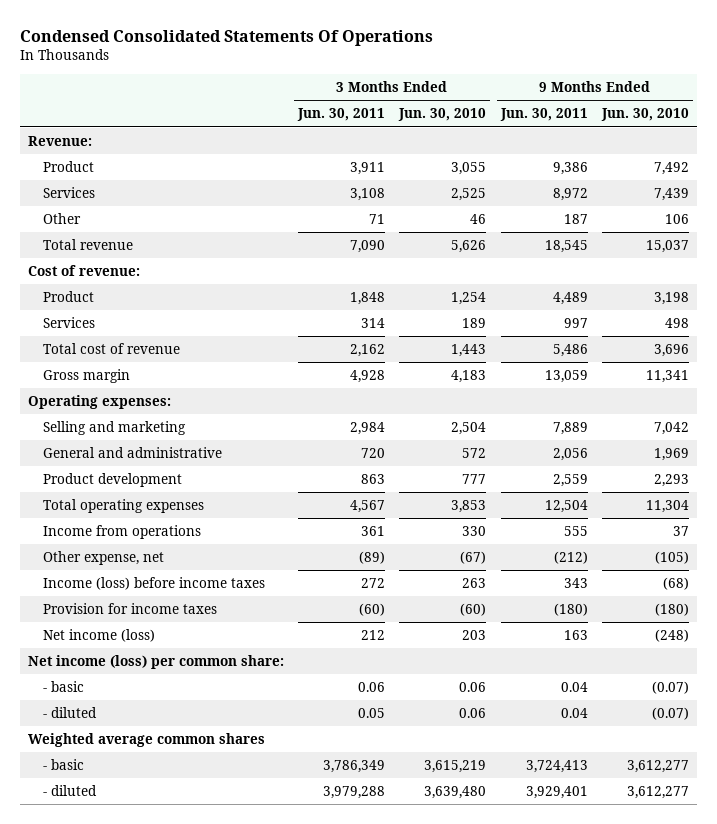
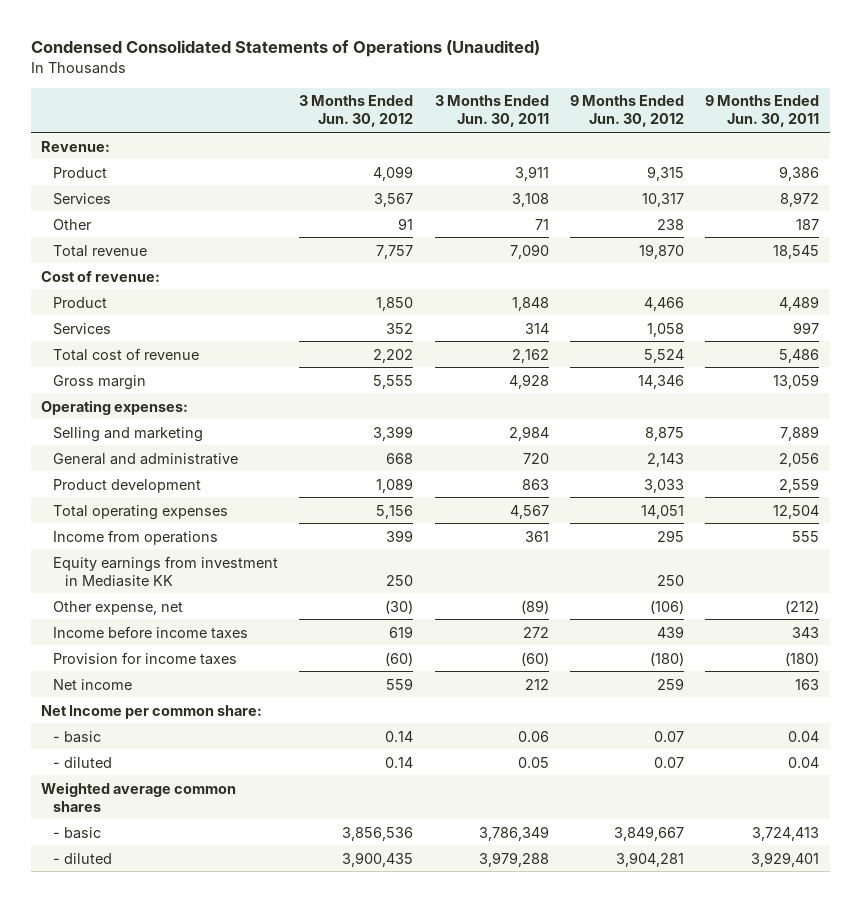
[20,29,434,46] Condensed Consolidated Statements Of Operations -> [30,40,540,58] Condensed Consolidated Statements of Operations (Unaudited)
[398,108,487,122] Jun. 30, 2010 -> none
[601,108,690,122] Jun. 30, 2010 -> none
none -> [299,95,414,128] 3 Months Ended Jun. 30, 2012
none -> [569,95,684,128] 9 Months Ended Jun. 30, 2012
none -> [53,555,279,587] Equity earnings from investment in Mediasite KK
[43,577,266,591] Income (loss) before income taxes -> [53,625,249,639] Income before income taxes
[43,629,156,643] Net income (loss) -> [53,678,133,690] Net income
[27,655,284,670] Net income (loss) per common share: -> [41,704,263,719] Net Income per common share:

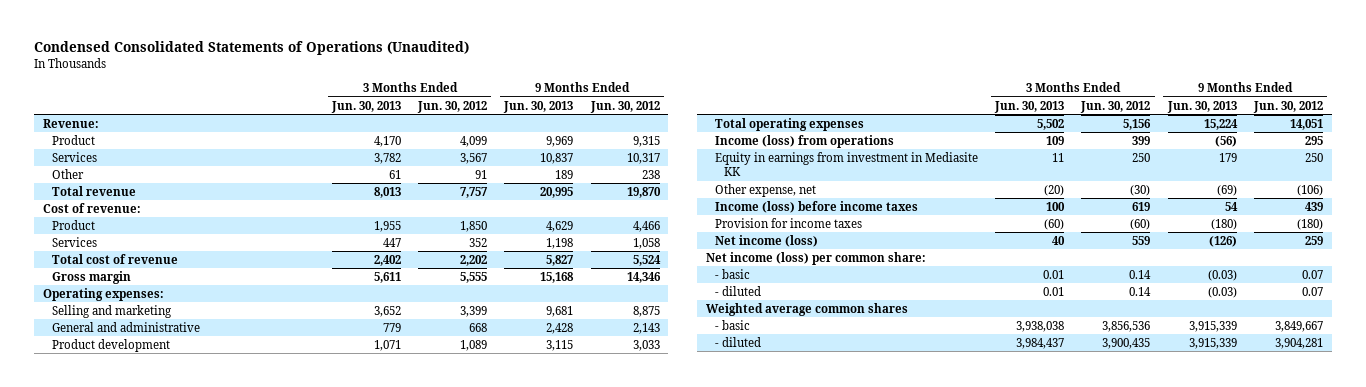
[434,95,549,128] 3 Months Ended Jun. 30, 2011 -> none
[705,95,820,128] 9 Months Ended Jun. 30, 2011 -> none
none -> [330,100,401,113] Jun. 30, 2013
none -> [503,100,574,113] Jun. 30, 2013
[53,529,219,545] Income from operations -> [714,134,894,148] Income (loss) from operations
[53,555,279,587] Equity earnings from investment in Mediasite KK -> [714,151,978,177] Equity in earnings from investment in Mediasite KK
[53,625,249,639] Income before income taxes -> [714,200,918,213] Income (loss) before income taxes
[53,678,133,690] Net income -> [714,234,818,247] Net income (loss)
[41,704,263,719] Net Income per common share: -> [706,251,927,265] Net income (loss) per common share:

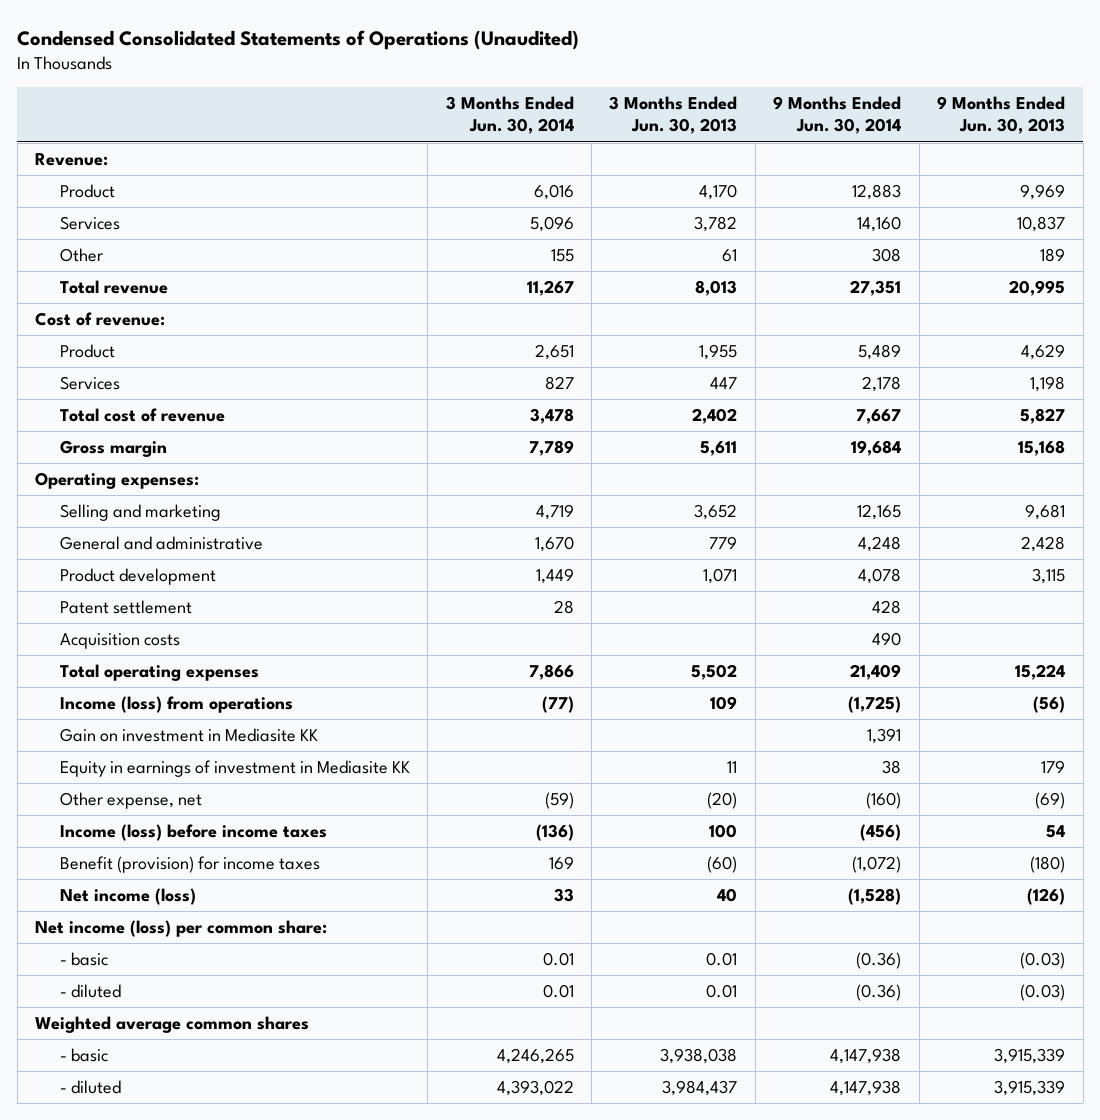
[417,100,488,113] Jun. 30, 2012 -> none
[589,100,660,113] Jun. 30, 2012 -> none
none -> [445,95,574,135] 3 Months Ended Jun. 30, 2014
none -> [773,95,902,135] 9 Months Ended Jun. 30, 2014
none -> [59,600,192,615] Patent settlement
none -> [59,633,180,650] Acquisition costs
none -> [59,728,318,743] Gain on investment in Mediasite KK
[714,151,978,177] Equity in earnings from investment in Mediasite KK -> [59,760,410,778] Equity in earnings of investment in Mediasite KK
[714,217,862,228] Provision for income taxes -> [59,856,320,874] Benefit (provision) for income taxes

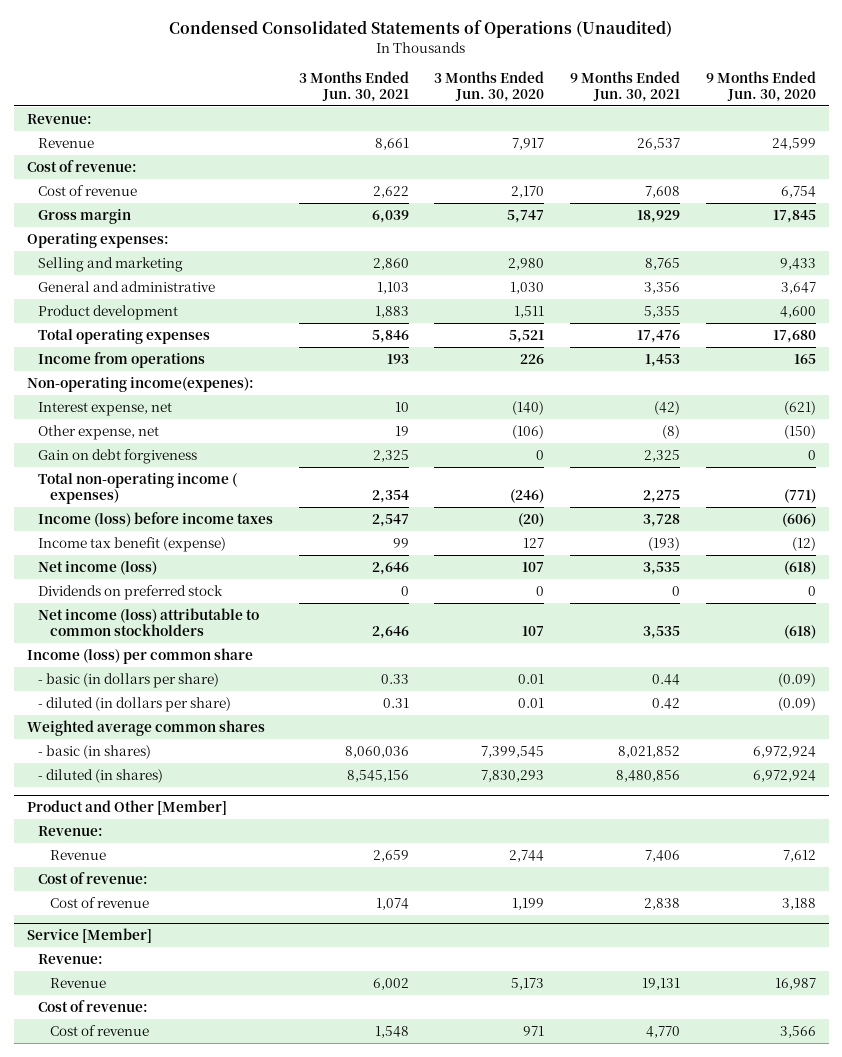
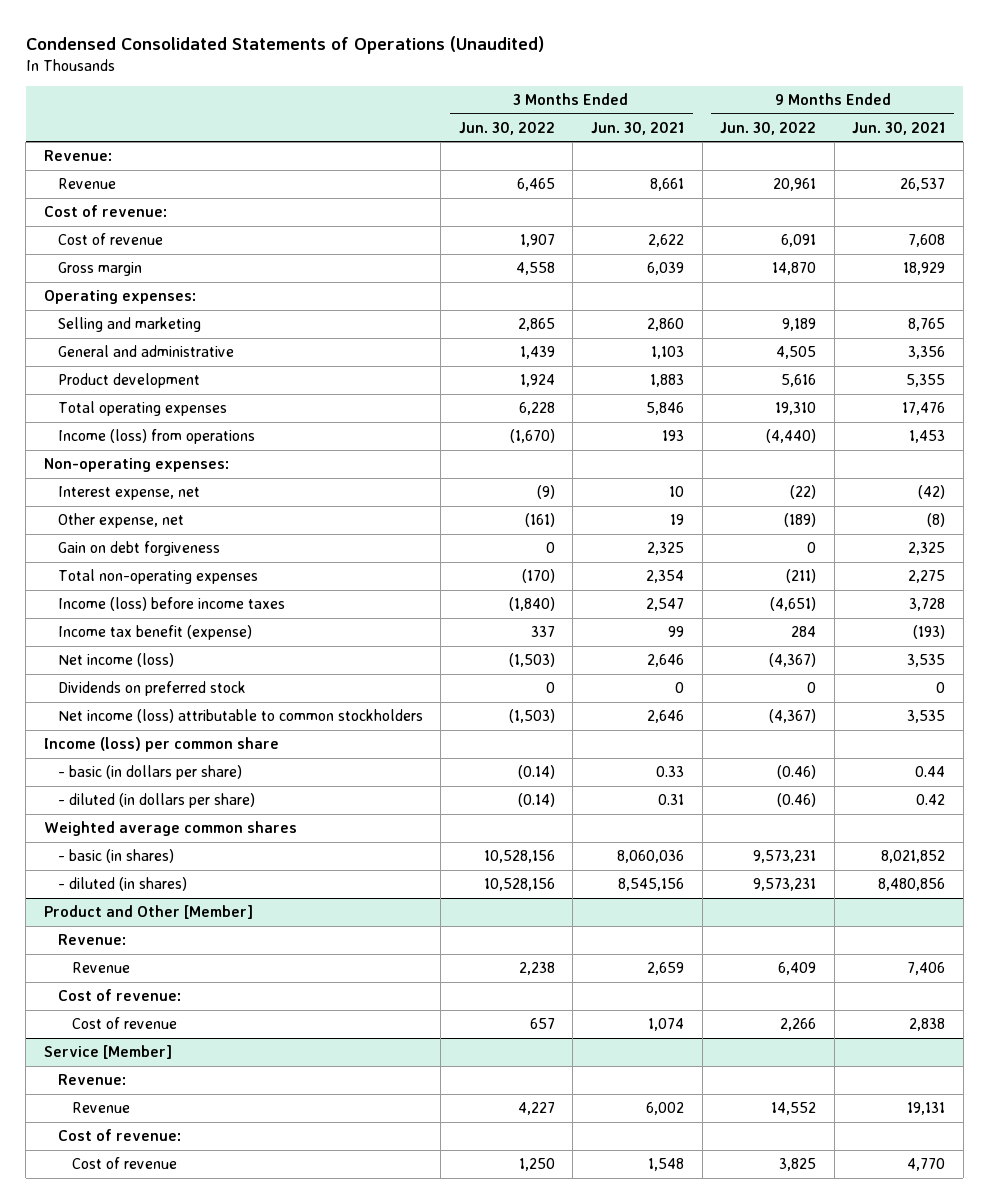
[434,70,545,103] 3 Months Ended Jun. 30, 2020 -> none
[705,70,816,103] 9 Months Ended Jun. 30, 2020 -> none
none -> [458,121,555,135] Jun. 30, 2022
none -> [720,121,817,135] Jun. 30, 2022
[38,351,206,368] Income from operations -> [57,429,255,445] Income (loss) from operations
[26,376,254,392] Non-operating income(expenes): -> [43,458,229,473] Non-operating expenses:
[38,472,238,505] Total non-operating income ( expenses) -> [57,569,258,585] Total non-operating expenses

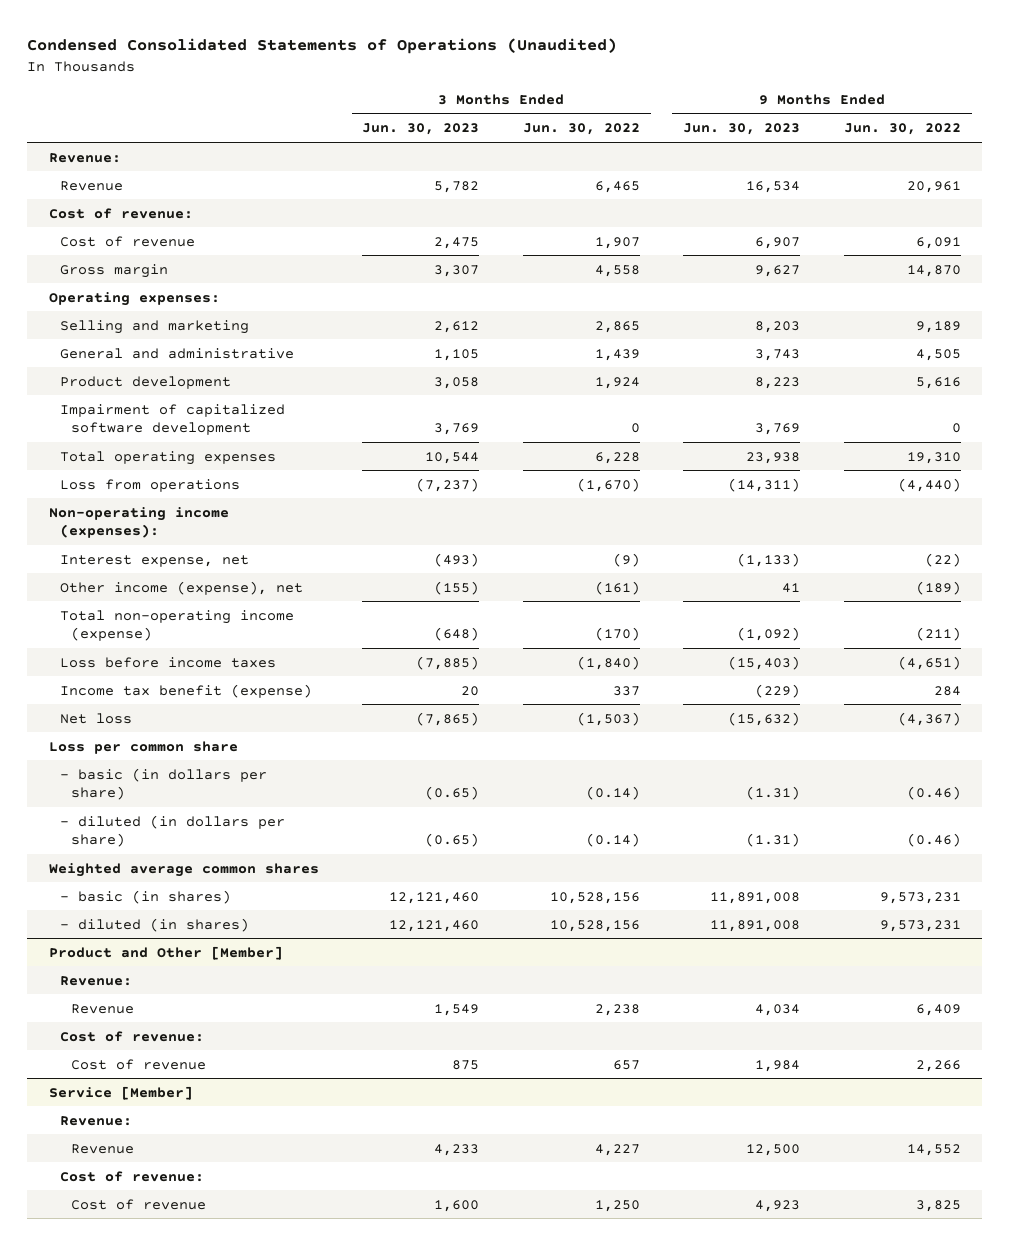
[591,121,685,135] Jun. 30, 2021 -> none
[852,121,946,135] Jun. 30, 2021 -> none
none -> [362,123,480,136] Jun. 30, 2023
none -> [683,123,801,136] Jun. 30, 2023
none -> [59,403,285,435] Impairment of capitalized software development
[57,429,255,445] Income (loss) from operations -> [59,478,240,492] Loss from operations
[43,458,229,473] Non-operating expenses: -> [48,506,229,538] Non-operating income (expenses):
[57,541,220,557] Gain on debt forgiveness -> none
[57,513,184,529] Other expense, net -> [59,580,303,595] Other income (expense), net
[57,569,258,585] Total non-operating expenses -> [59,609,294,641] Total non-operating income (expense)
[57,597,285,612] Income (loss) before income taxes -> [59,656,276,668] Loss before income taxes
[57,681,246,697] Dividends on preferred stock -> none
[57,709,423,724] Net income (loss) attributable to common stockholders -> none
[57,653,174,668] Net income (loss) -> [59,712,132,724] Net loss
[43,737,279,753] Income (loss) per common share -> [48,740,238,754] Loss per common share

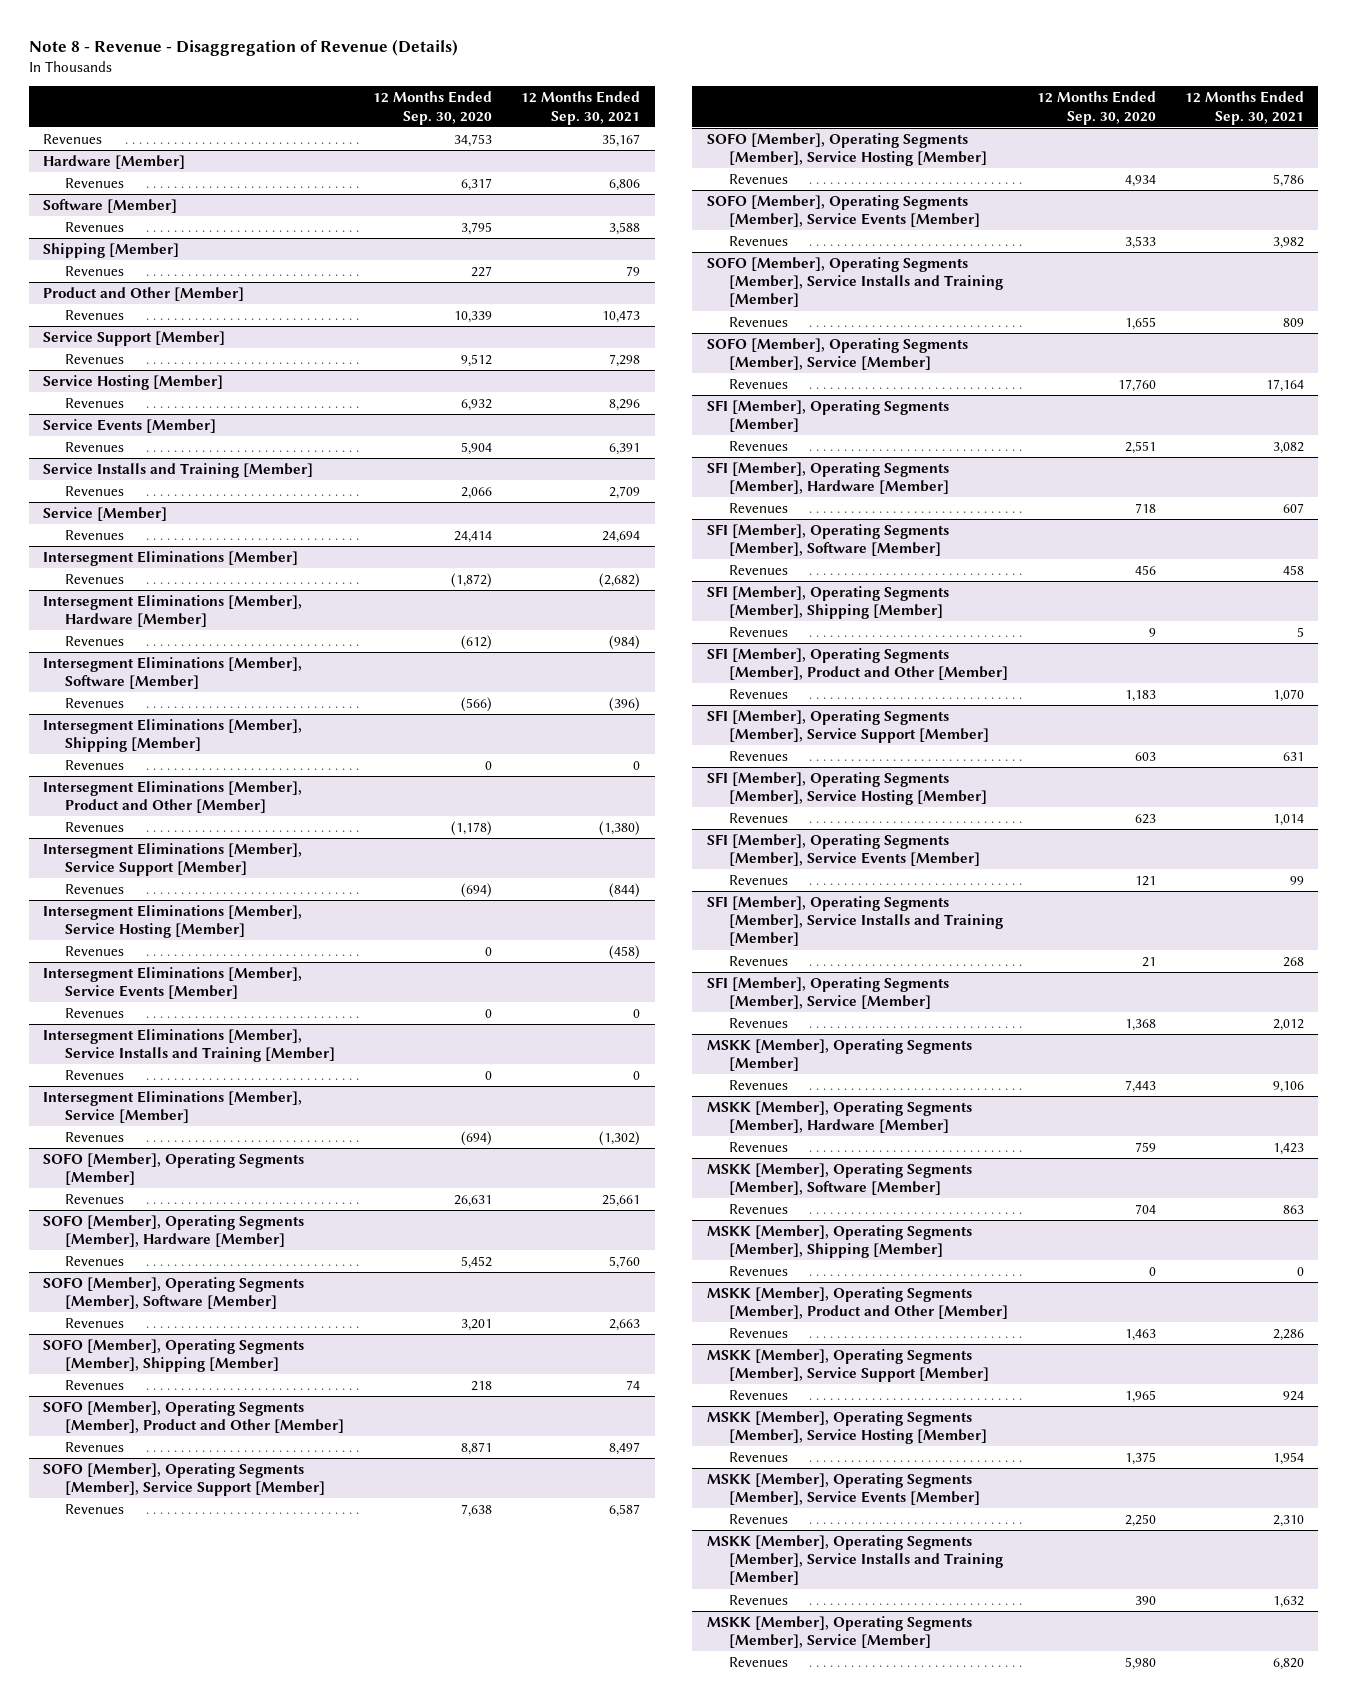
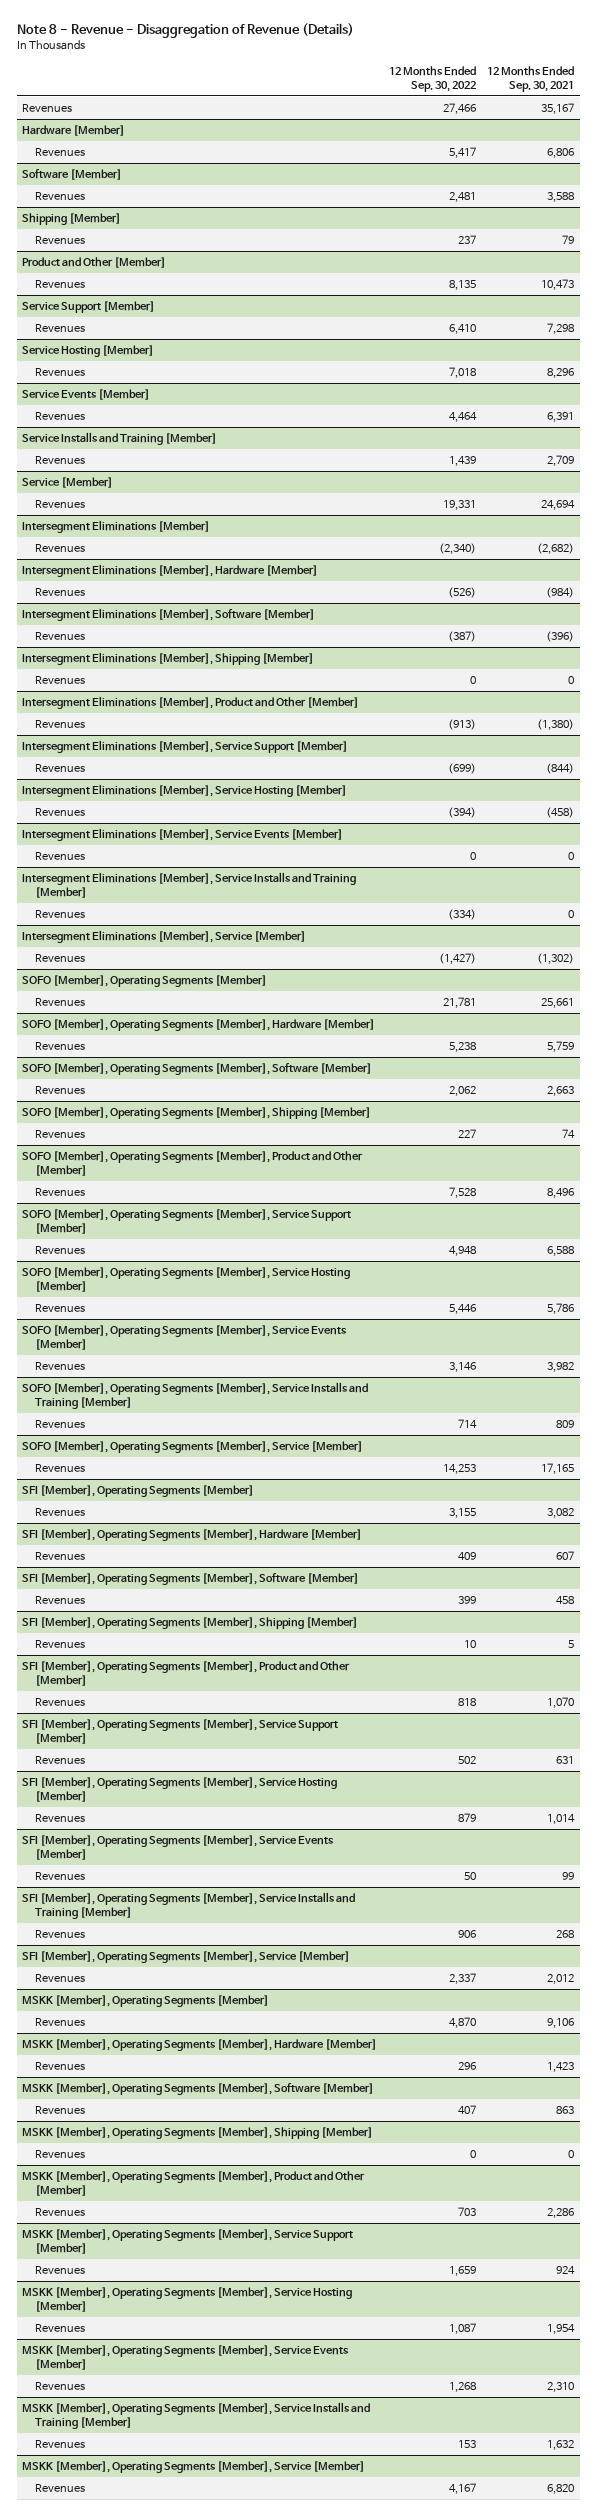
[373,91,493,125] 12 Months Ended Sep. 30, 2020 -> none
none -> [388,66,476,92] 12 Months Ended Sep. 30, 2022
[609,1255,641,1269] 5,760 -> [547,1040,575,1052] 5,759
[609,1441,641,1455] 8,497 -> [547,1187,575,1198] 8,496
[609,1503,641,1517] 6,587 -> [547,1245,575,1256] 6,588
[1265,378,1304,392] 17,164 -> [541,1462,575,1474] 17,165

